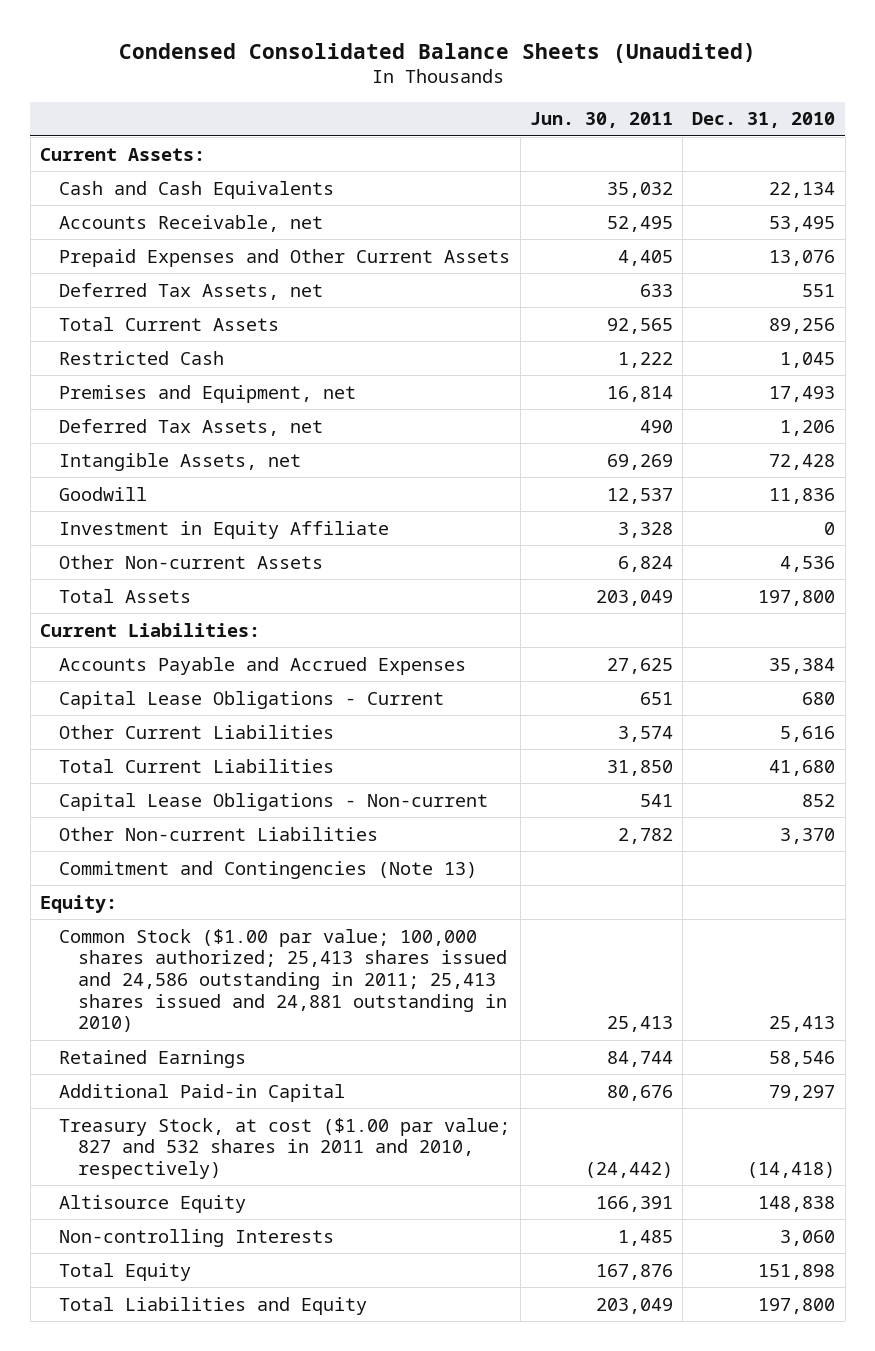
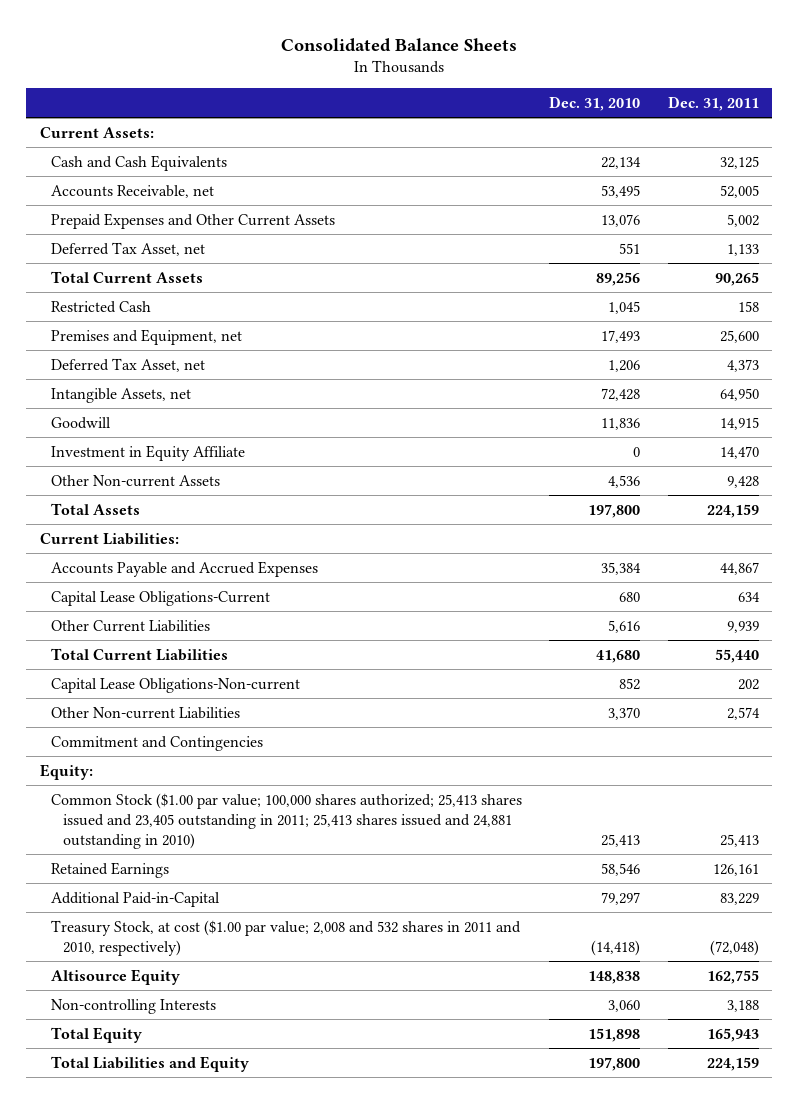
[118,42,756,63] Condensed Consolidated Balance Sheets (Unaudited) -> [281,37,518,52] Consolidated Balance Sheets
[529,112,673,129] Jun. 30, 2011 -> none
none -> [667,95,759,111] Dec. 31, 2011
[59,282,324,300] Deferred Tax Assets, net -> [51,241,206,256] Deferred Tax Asset, net
[59,418,324,436] Deferred Tax Assets, net -> [51,357,206,372] Deferred Tax Asset, net
[59,690,445,709] Capital Lease Obligations - Current -> [51,590,271,606] Capital Lease Obligations-Current
[59,792,489,811] Capital Lease Obligations - Non-current -> [51,677,301,693] Capital Lease Obligations-Non-current
[59,860,478,879] Commitment and Contingencies (Note 13) -> [51,735,264,751] Commitment and Contingencies
[59,928,508,1033] Common Stock ($1.00 par value; 100,000 shares authorized; 25,413 shares issued and 24,586 outstanding in 2011; 25,413 shares issued and 24,881 outstanding in 2010) -> [51,792,523,850] Common Stock ($1.00 par value; 100,000 shares authorized; 25,413 shares issued and 23,405 outstanding in 2011; 25,413 shares issued and 24,881 outstanding in 2010)
[59,1083,346,1102] Additional Paid-in Capital -> [51,891,221,907] Additional Paid-in-Capital
[59,1117,511,1179] Treasury Stock, at cost ($1.00 par value; 827 and 532 shares in 2011 and 2010, respectively) -> [51,919,522,956] Treasury Stock, at cost ($1.00 par value; 2,008 and 532 shares in 2011 and 2010, respectively)

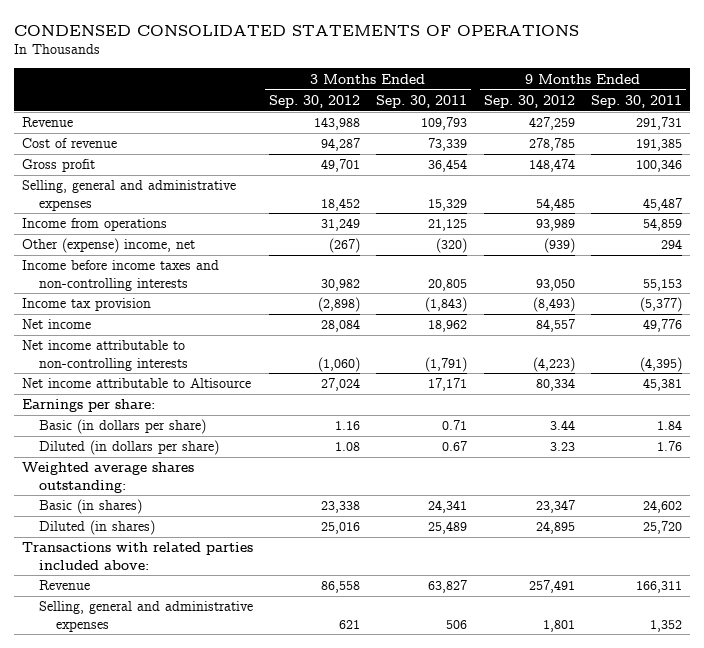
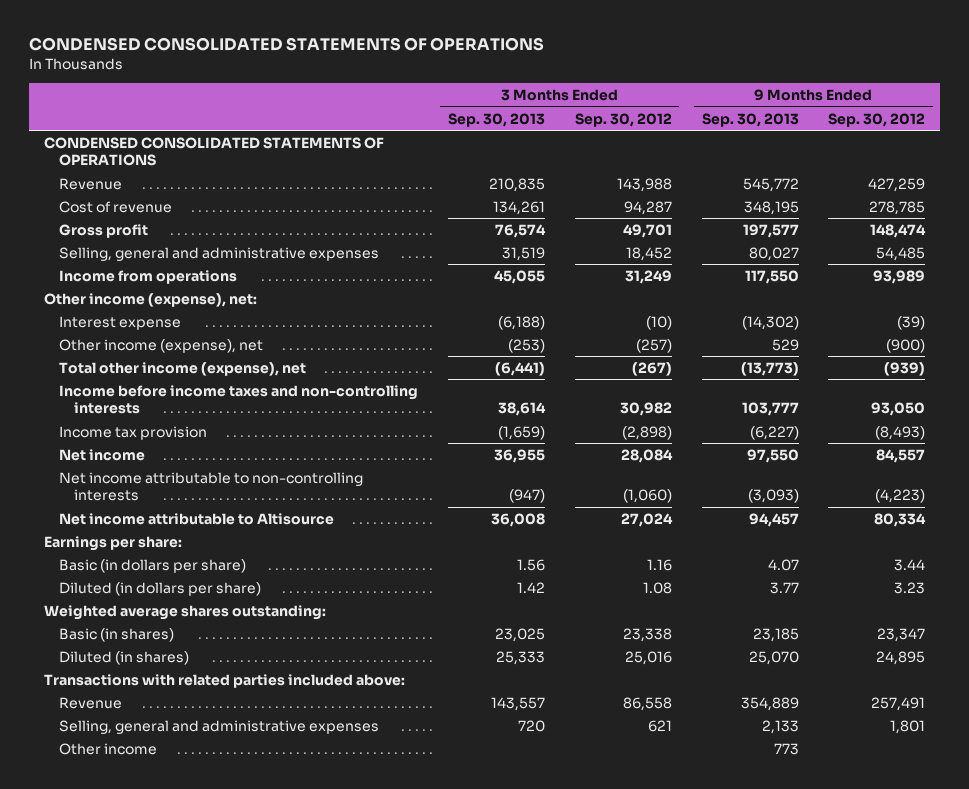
[376,95,468,109] Sep. 30, 2011 -> none
[590,95,682,109] Sep. 30, 2011 -> none
none -> [447,112,545,127] Sep. 30, 2013
none -> [701,112,799,127] Sep. 30, 2013
none -> [43,136,384,167] CONDENSED CONSOLIDATED STATEMENTS OF OPERATIONS
none -> [43,292,257,307] Other income (expense), net:
none -> [59,315,182,330] Interest expense
none -> [59,338,264,353] Other income (expense), net
[22,238,196,254] Other (expense) income, net -> [59,361,307,376] Total other income (expense), net
none -> [59,742,158,755] Other income

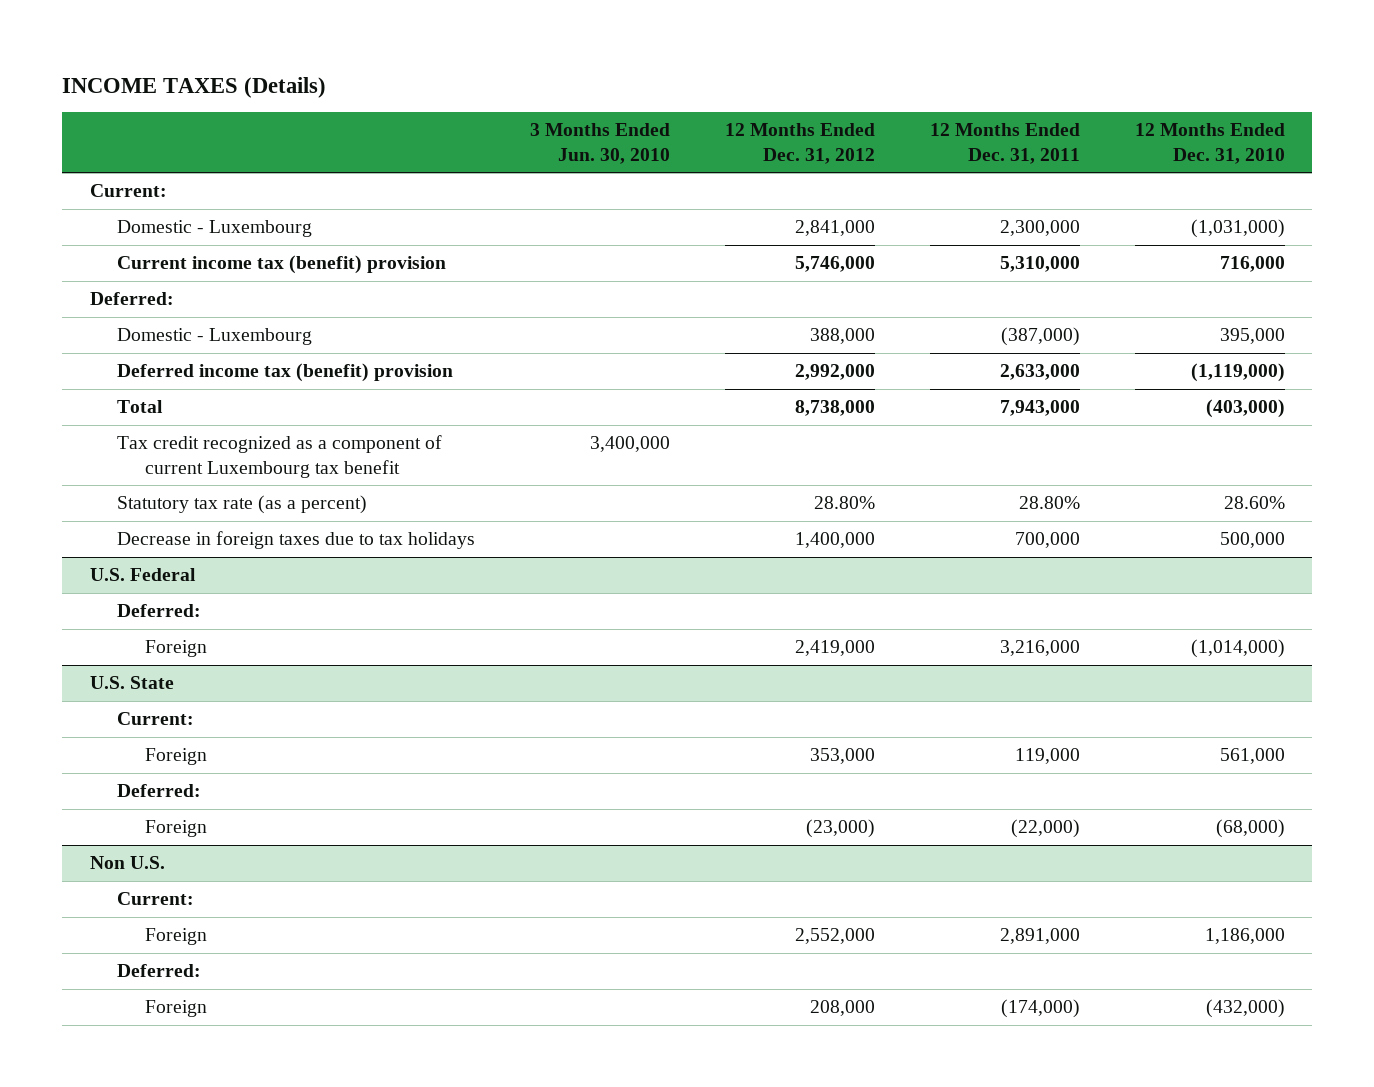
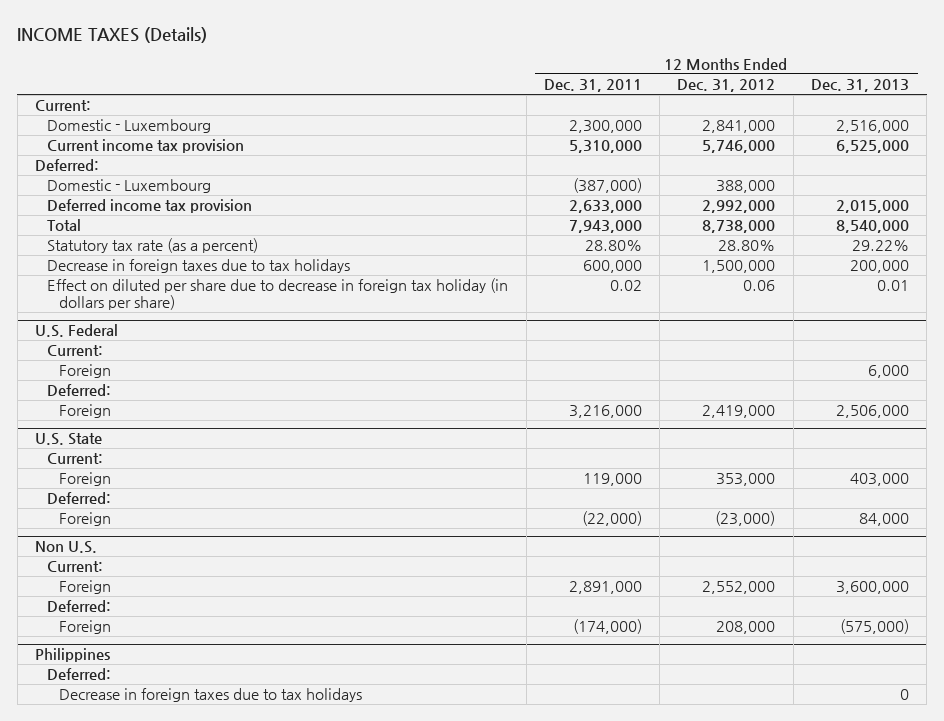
[530,123,671,164] 3 Months Ended Jun. 30, 2010 -> none
[1134,123,1285,164] 12 Months Ended Dec. 31, 2010 -> none
none -> [811,79,910,93] Dec. 31, 2013
[117,255,447,275] Current income tax (benefit) provision -> [47,139,245,154] Current income tax provision
[117,363,454,383] Deferred income tax (benefit) provision -> [47,199,253,214] Deferred income tax provision
[117,435,443,478] Tax credit recognized as a component of current Luxembourg tax benefit -> none
[795,532,876,549] 1,400,000 -> [702,260,776,274] 1,500,000
[1015,532,1081,549] 700,000 -> [582,260,642,274] 600,000
none -> [47,278,509,310] Effect on diluted per share due to decrease in foreign tax holiday (in dollars per share)
none -> [47,345,104,357] Current:
none -> [59,364,112,379] Foreign
none -> [35,648,111,663] Philippines
none -> [47,668,112,681] Deferred:
none -> [59,688,363,703] Decrease in foreign taxes due to tax holidays

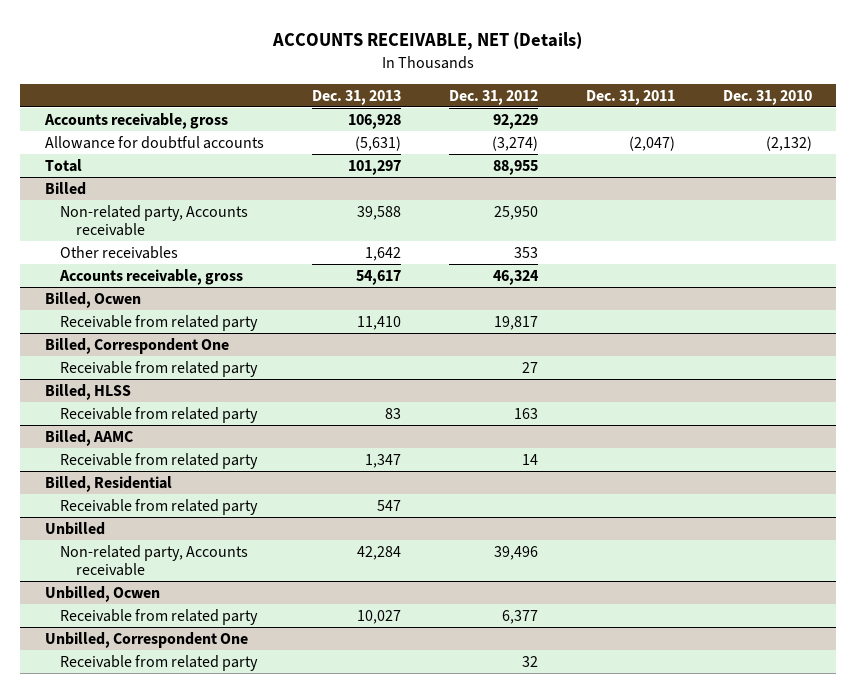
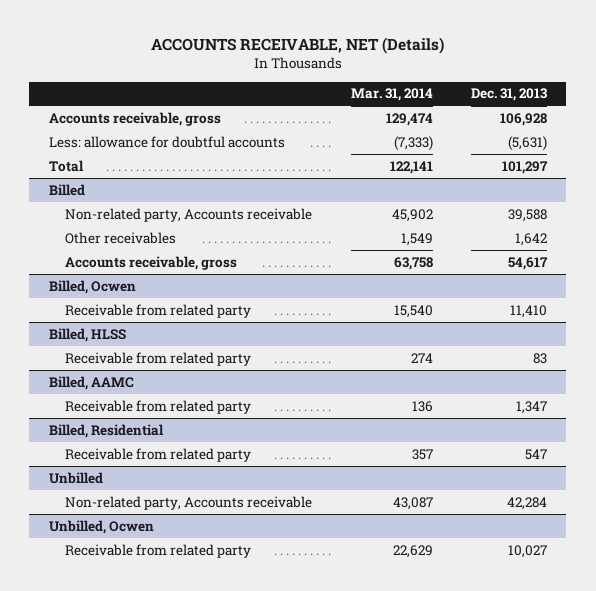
[448,89,538,105] Dec. 31, 2012 -> none
[585,89,675,105] Dec. 31, 2011 -> none
[723,89,813,105] Dec. 31, 2010 -> none
none -> [350,88,433,102] Mar. 31, 2014
[44,135,264,149] Allowance for doubtful accounts -> [48,135,285,148] Less: allowance for doubtful accounts
[44,337,229,354] Billed, Correspondent One -> none
[60,360,259,377] Receivable from related party -> none
[44,631,248,648] Unbilled, Correspondent One -> none
[60,654,259,671] Receivable from related party -> none

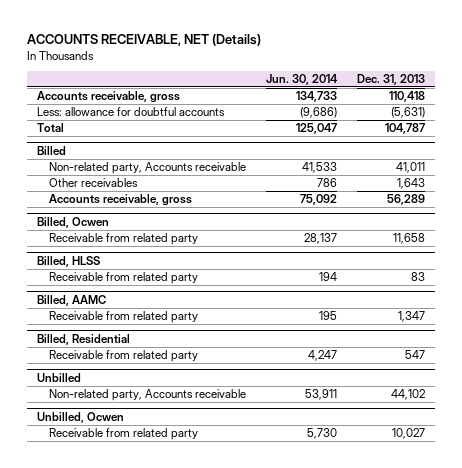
[350,88,433,102] Mar. 31, 2014 -> none
none -> [265,74,338,86] Jun. 30, 2014
[500,112,548,126] 106,928 -> [388,91,425,103] 110,418
[502,160,549,174] 101,297 -> [384,123,425,135] 104,787
[508,208,548,222] 39,588 -> [395,162,425,174] 41,011
[515,232,548,246] 1,642 -> [396,178,425,190] 1,643
[508,256,549,270] 54,617 -> [386,194,425,206] 56,289
[510,304,548,318] 11,410 -> [392,233,425,245] 11,658
[507,496,548,510] 42,284 -> [390,389,425,401] 44,102

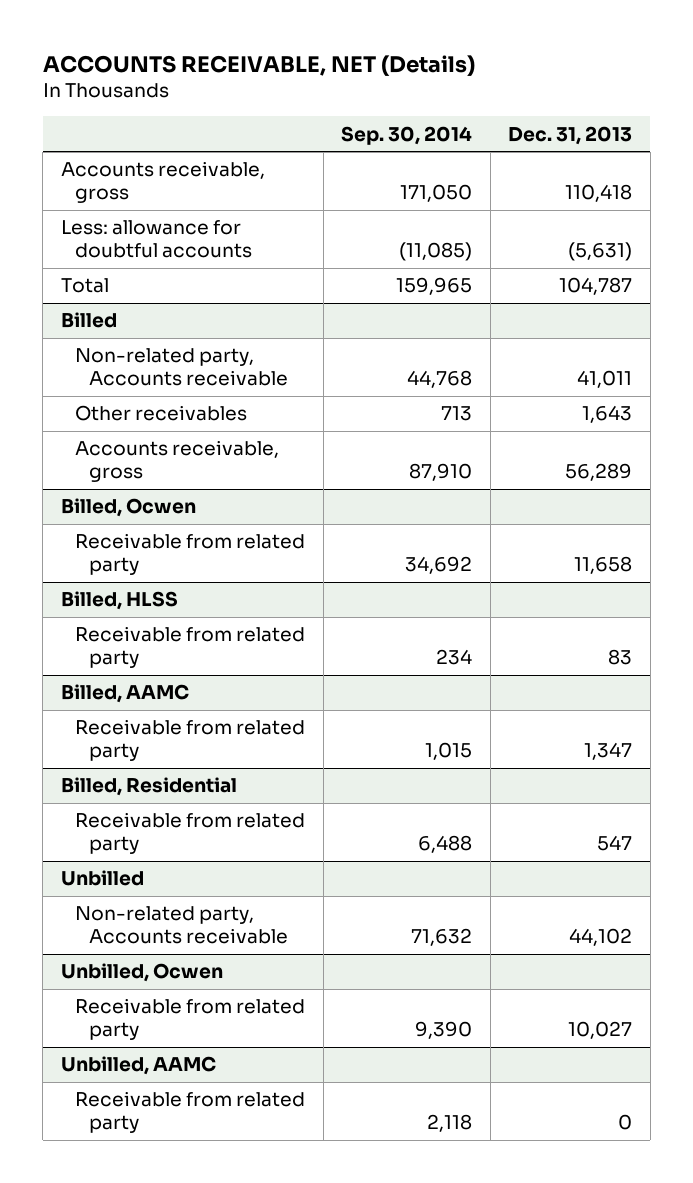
[265,74,338,86] Jun. 30, 2014 -> none
none -> [341,125,473,145] Sep. 30, 2014
none -> [60,1056,216,1076] Unbilled, AAMC
none -> [75,1091,306,1134] Receivable from related party

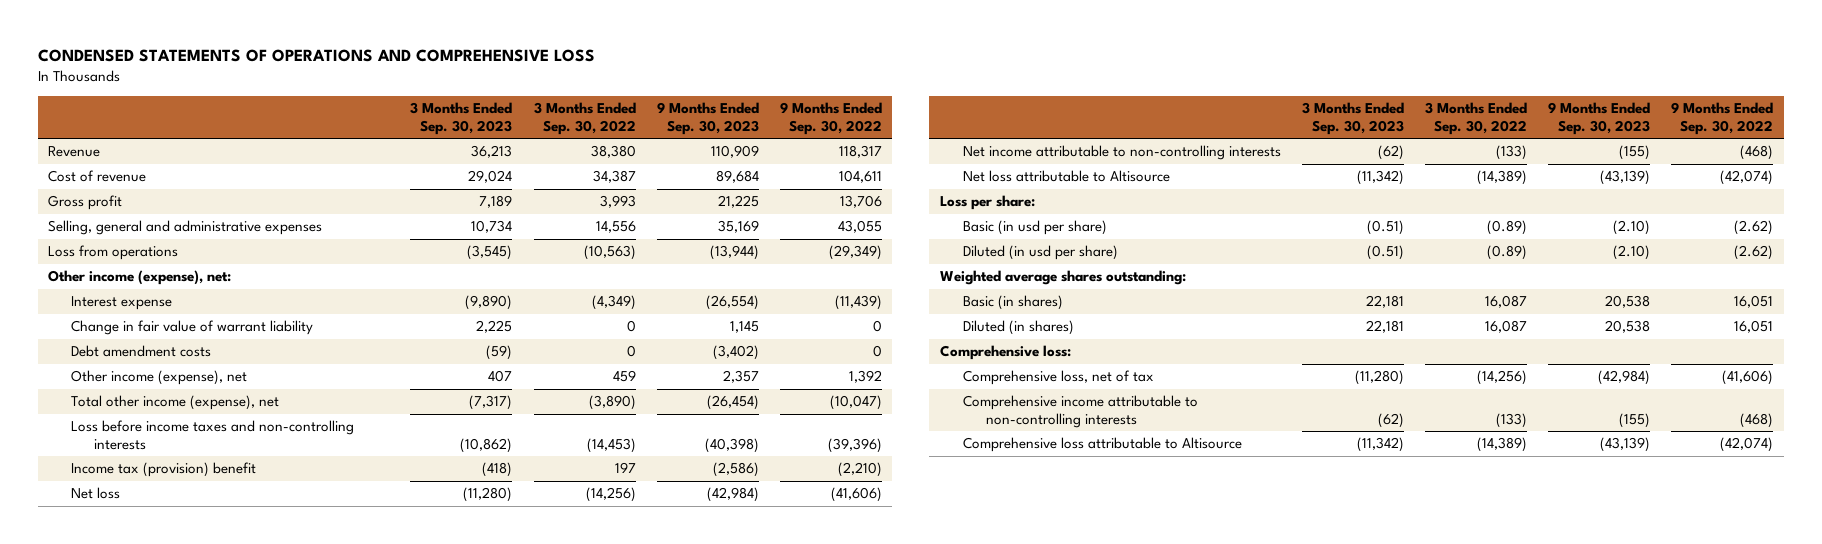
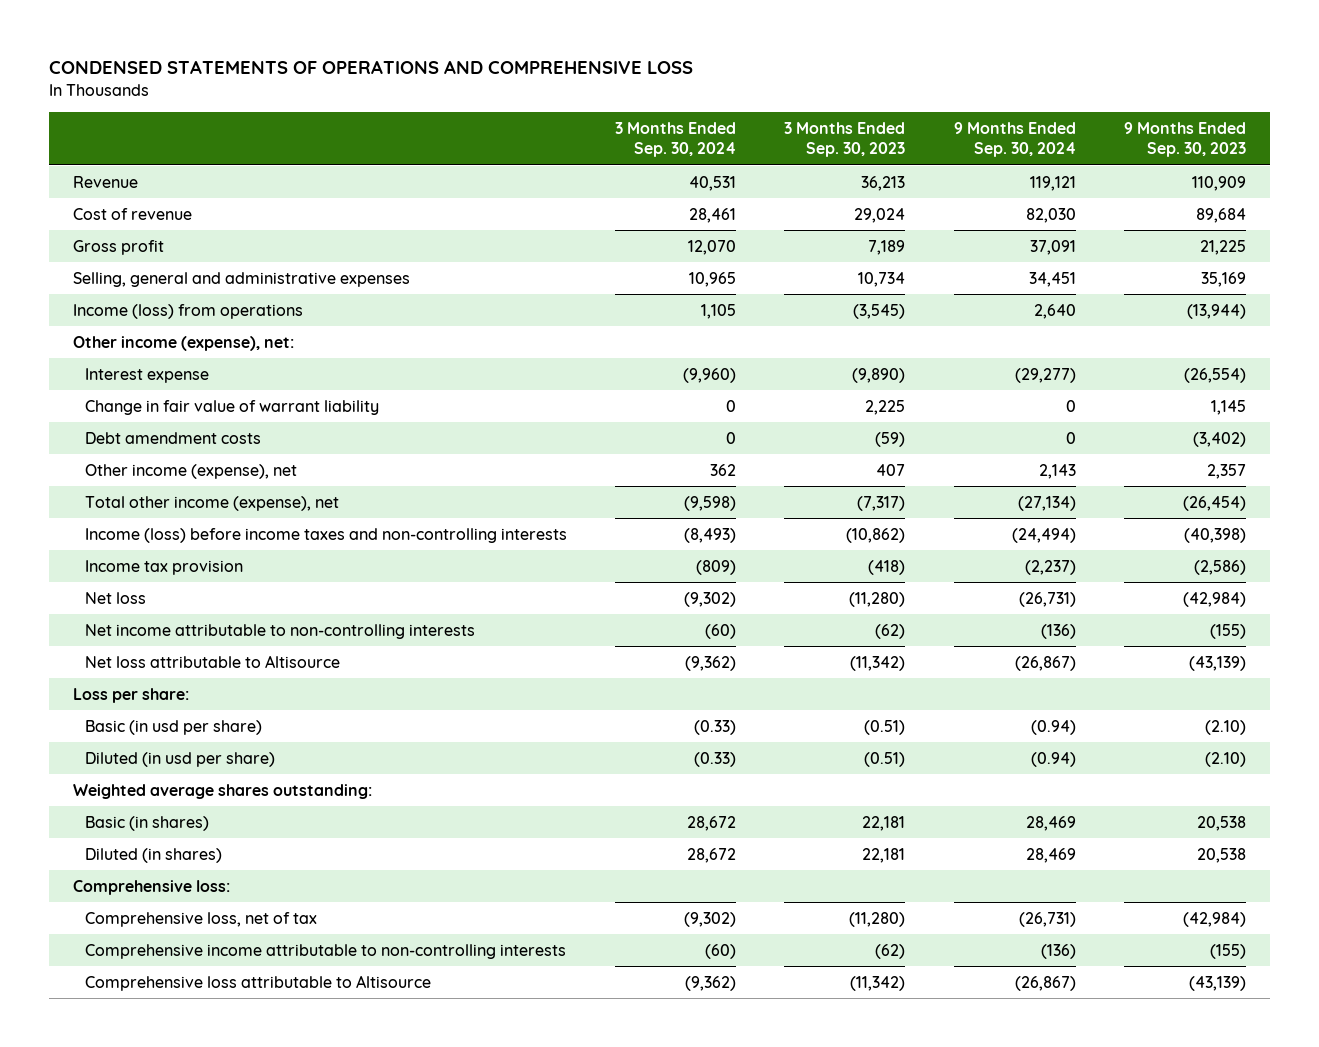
[533,102,636,135] 3 Months Ended Sep. 30, 2022 -> none
[779,102,882,135] 9 Months Ended Sep. 30, 2022 -> none
none -> [615,122,737,157] 3 Months Ended Sep. 30, 2024
none -> [953,122,1076,157] 9 Months Ended Sep. 30, 2024
[48,245,179,261] Loss from operations -> [73,303,304,319] Income (loss) from operations
[71,420,355,450] Loss before income taxes and non-controlling interests -> [84,527,567,543] Income (loss) before income taxes and non-controlling interests
[71,462,257,478] Income tax (provision) benefit -> [84,559,243,575] Income tax provision

